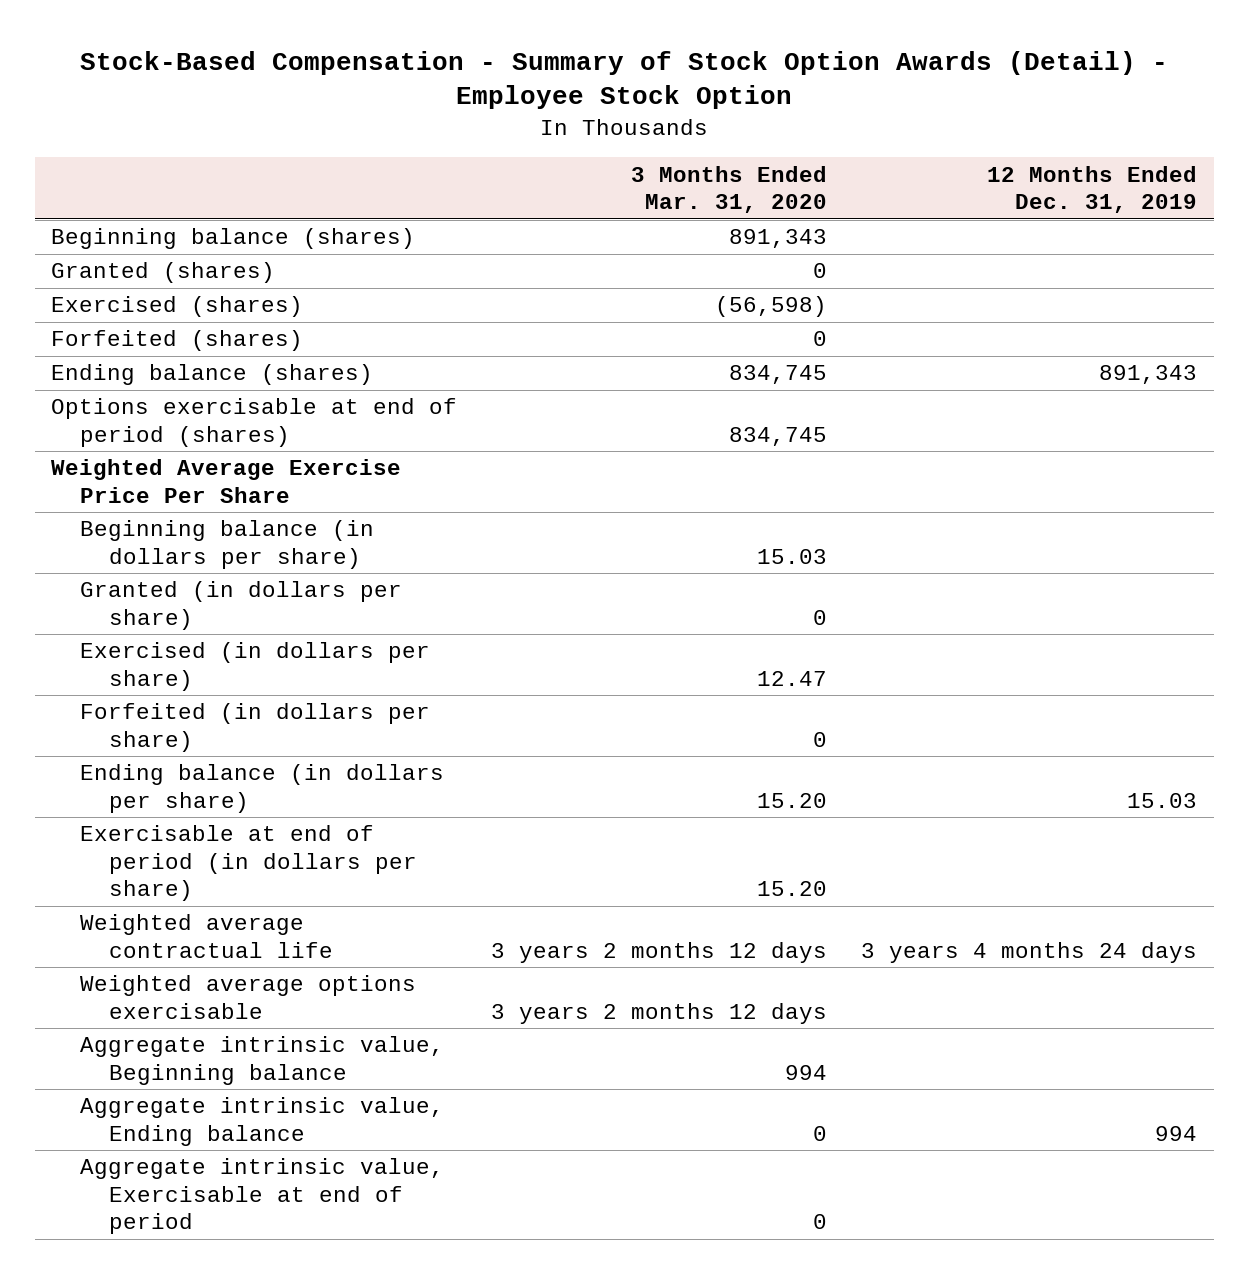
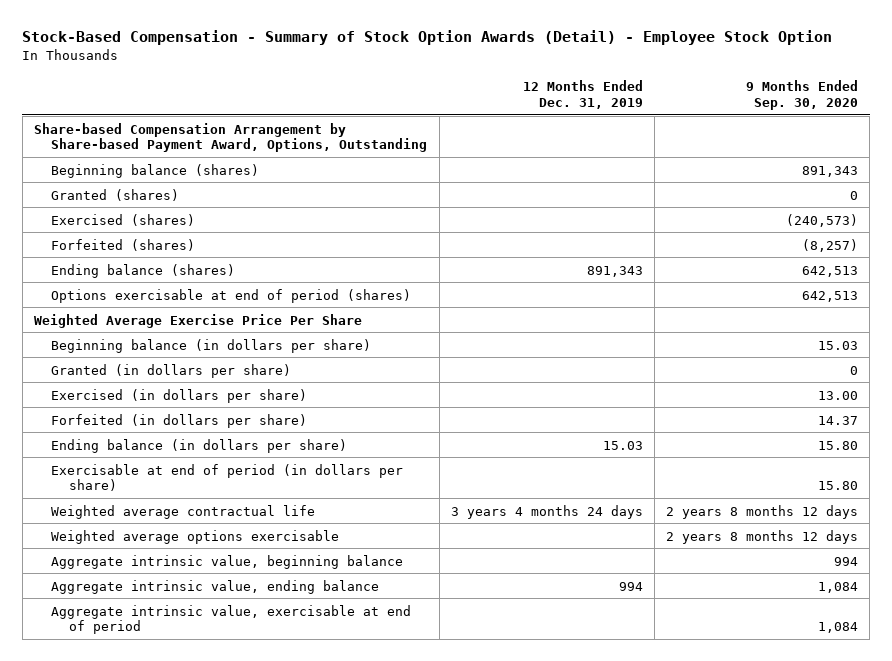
[631,165,828,214] 3 Months Ended Mar. 31, 2020 -> none
none -> [746,79,859,110] 9 Months Ended Sep. 30, 2020
none -> [33,122,428,153] Share-based Compensation Arrangement by Share-based Payment Award, Options, Outstanding
[80,1036,445,1085] Aggregate intrinsic value, Beginning balance -> [51,554,404,569] Aggregate intrinsic value, beginning balance
[80,1097,445,1146] Aggregate intrinsic value, Ending balance -> [51,579,380,594] Aggregate intrinsic value, ending balance
[80,1158,445,1235] Aggregate intrinsic value, Exercisable at end of period -> [51,604,412,635] Aggregate intrinsic value, exercisable at end of period

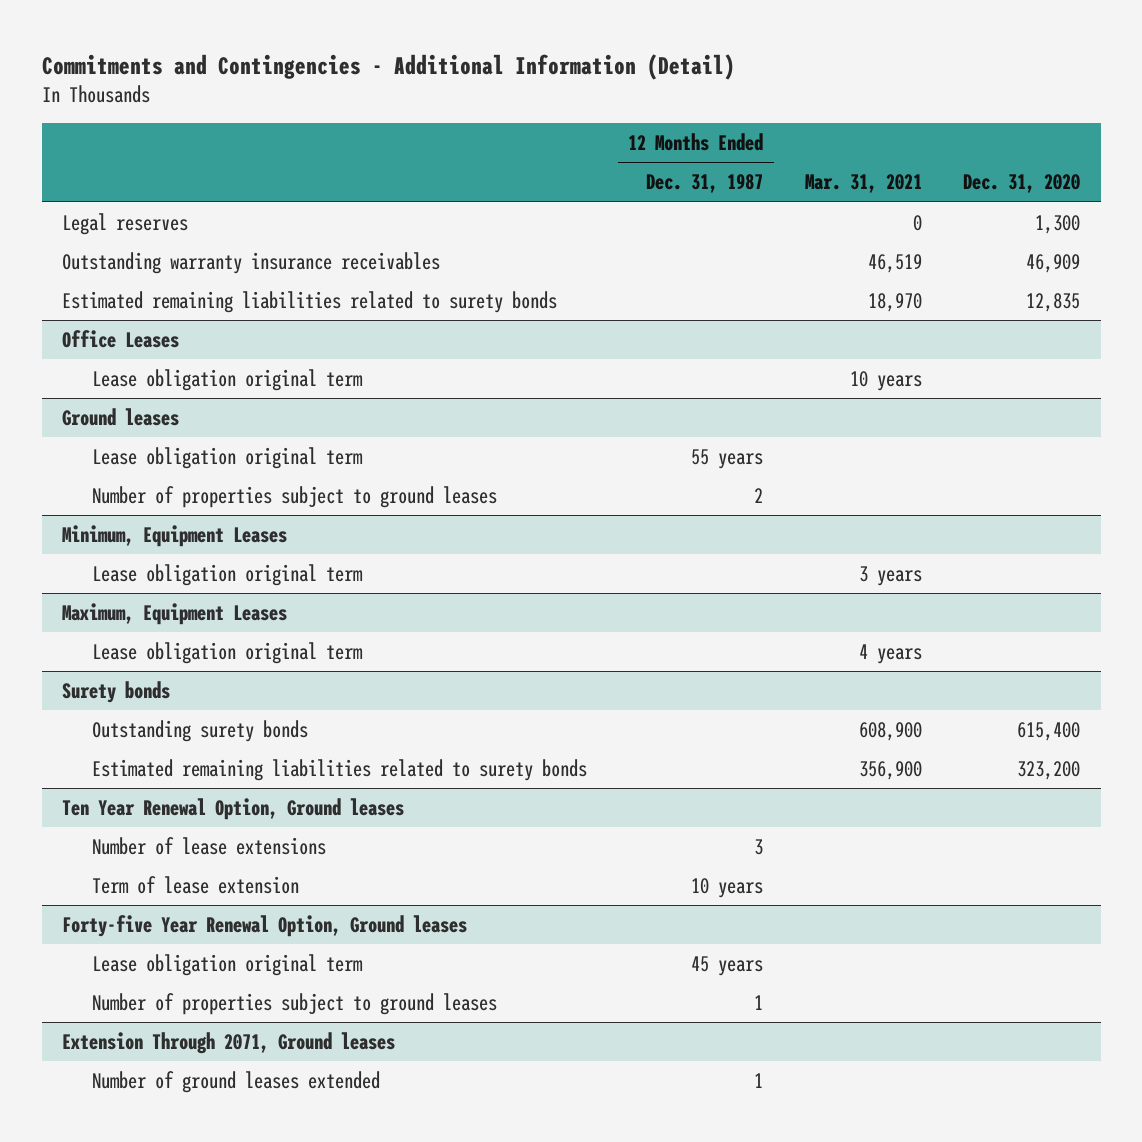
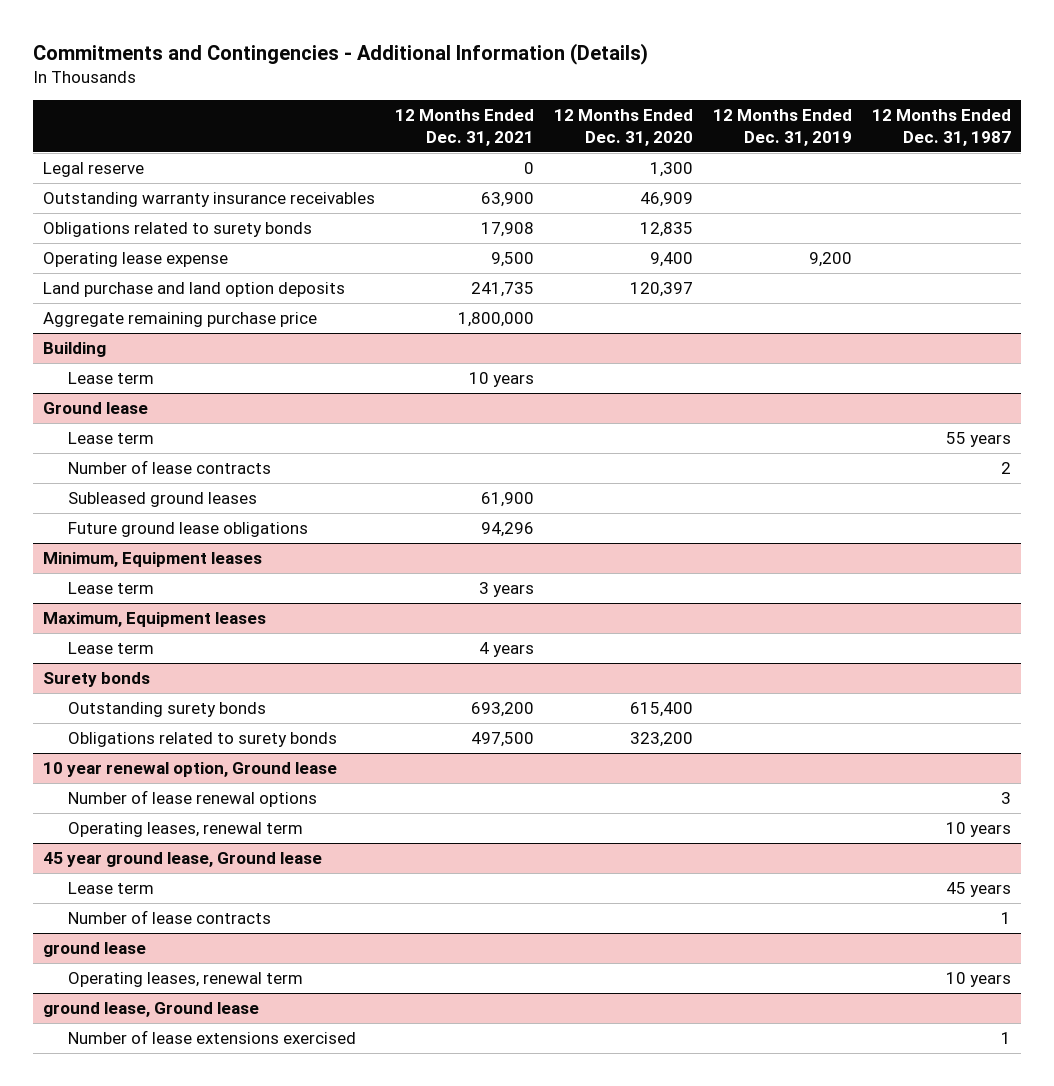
[41,53,735,80] Commitments and Contingencies - Additional Information (Detail) -> [33,42,649,65] Commitments and Contingencies - Additional Information (Details)
[804,174,922,194] Mar. 31, 2021 -> none
[963,174,1081,194] Dec. 31, 2020 -> none
none -> [395,109,535,146] 12 Months Ended Dec. 31, 2021
none -> [554,109,694,146] 12 Months Ended Dec. 31, 2020
none -> [713,109,853,146] 12 Months Ended Dec. 31, 2019
[62,213,189,236] Legal reserves -> [43,162,145,178] Legal reserve
[62,291,558,314] Estimated remaining liabilities related to surety bonds -> [43,222,313,238] Obligations related to surety bonds
none -> [43,252,229,268] Operating lease expense
none -> [43,282,346,298] Land purchase and land option deposits
none -> [43,312,318,328] Aggregate remaining purchase price
[62,330,180,349] Office Leases -> [43,342,107,358] Building
[91,369,363,392] Lease obligation original term -> [68,372,155,385] Lease term
[62,408,180,427] Ground leases -> [43,402,149,415] Ground lease
[91,447,363,470] Lease obligation original term -> [68,432,155,445] Lease term
[91,486,497,509] Number of properties subject to ground leases -> [68,460,272,475] Number of lease contracts
none -> [68,492,258,508] Subleased ground leases
none -> [68,522,309,538] Future ground lease obligations
[62,525,288,548] Minimum, Equipment Leases -> [43,552,263,568] Minimum, Equipment leases
[91,564,363,587] Lease obligation original term -> [68,582,155,595] Lease term
[62,603,288,626] Maximum, Equipment Leases -> [43,612,267,628] Maximum, Equipment leases
[91,642,363,665] Lease obligation original term -> [68,642,155,655] Lease term
[62,915,468,938] Forty-five Year Renewal Option, Ground leases -> none
[91,954,363,977] Lease obligation original term -> none
[91,993,497,1016] Number of properties subject to ground leases -> none
[62,1032,396,1055] Extension Through 2071, Ground leases -> none
[91,1071,380,1094] Number of ground leases extended -> none
[91,759,587,782] Estimated remaining liabilities related to surety bonds -> [68,732,338,748] Obligations related to surety bonds
[62,798,405,821] Ten Year Renewal Option, Ground leases -> [43,762,338,778] 10 year renewal option, Ground lease
[91,837,326,856] Number of lease extensions -> [68,790,318,808] Number of lease renewal options
[91,876,299,895] Term of lease extension -> [68,822,304,838] Operating leases, renewal term
none -> [43,852,323,868] 45 year ground lease, Ground lease
none -> [68,882,155,895] Lease term
none -> [68,910,272,925] Number of lease contracts
none -> [43,942,147,958] ground lease
none -> [68,972,304,988] Operating leases, renewal term
none -> [43,1002,260,1018] ground lease, Ground lease
none -> [68,1030,357,1045] Number of lease extensions exercised

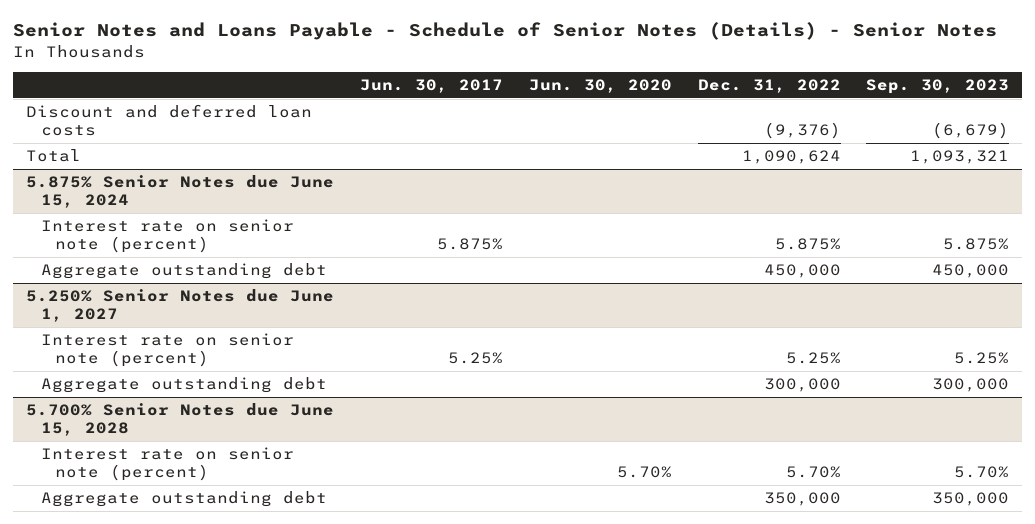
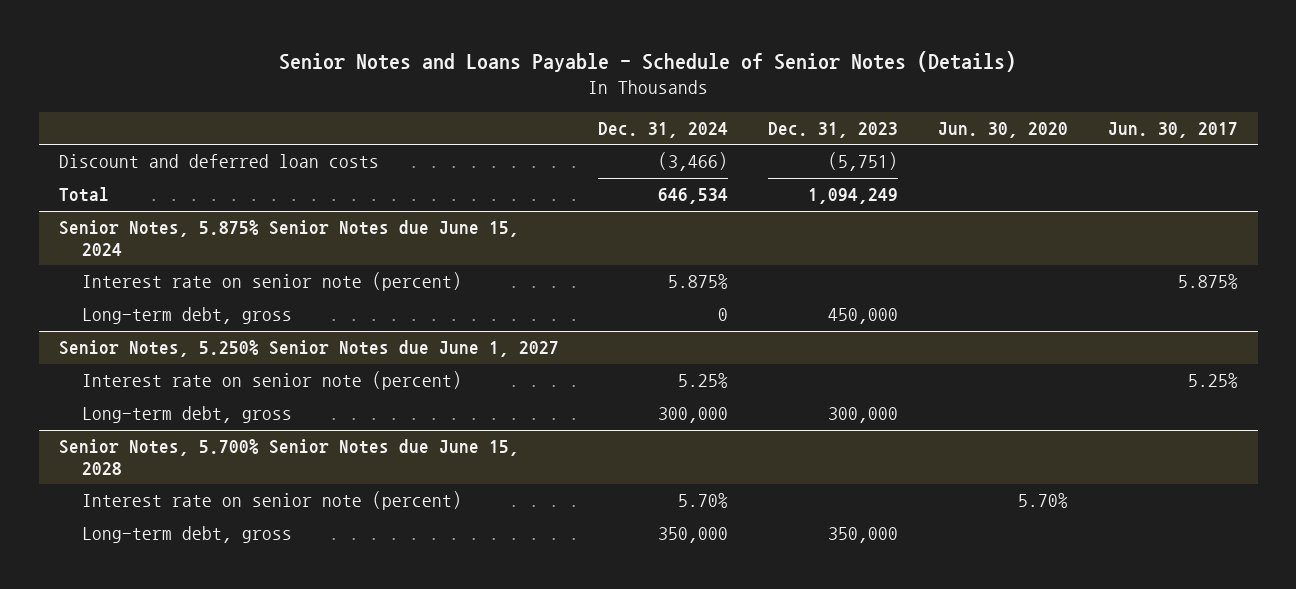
[13,22,998,41] Senior Notes and Loans Payable - Schedule of Senior Notes (Details) - Senior Notes -> [279,50,1017,72] Senior Notes and Loans Payable - Schedule of Senior Notes (Details)
[697,78,841,93] Dec. 31, 2022 -> none
[866,78,1010,94] Sep. 30, 2023 -> none
none -> [598,121,729,138] Dec. 31, 2024
none -> [768,121,899,138] Dec. 31, 2023
[25,175,334,209] 5.875% Senior Notes due June 15, 2024 -> [58,220,519,257] Senior Notes, 5.875% Senior Notes due June 15, 2024
[40,263,327,280] Aggregate outstanding debt -> [82,307,293,325] Long-term debt, gross
[25,289,334,323] 5.250% Senior Notes due June 1, 2027 -> [58,340,559,358] Senior Notes, 5.250% Senior Notes due June 1, 2027
[40,377,327,394] Aggregate outstanding debt -> [82,406,293,424] Long-term debt, gross
[25,403,334,437] 5.700% Senior Notes due June 15, 2028 -> [58,439,519,476] Senior Notes, 5.700% Senior Notes due June 15, 2028
[40,491,327,508] Aggregate outstanding debt -> [82,526,293,544] Long-term debt, gross

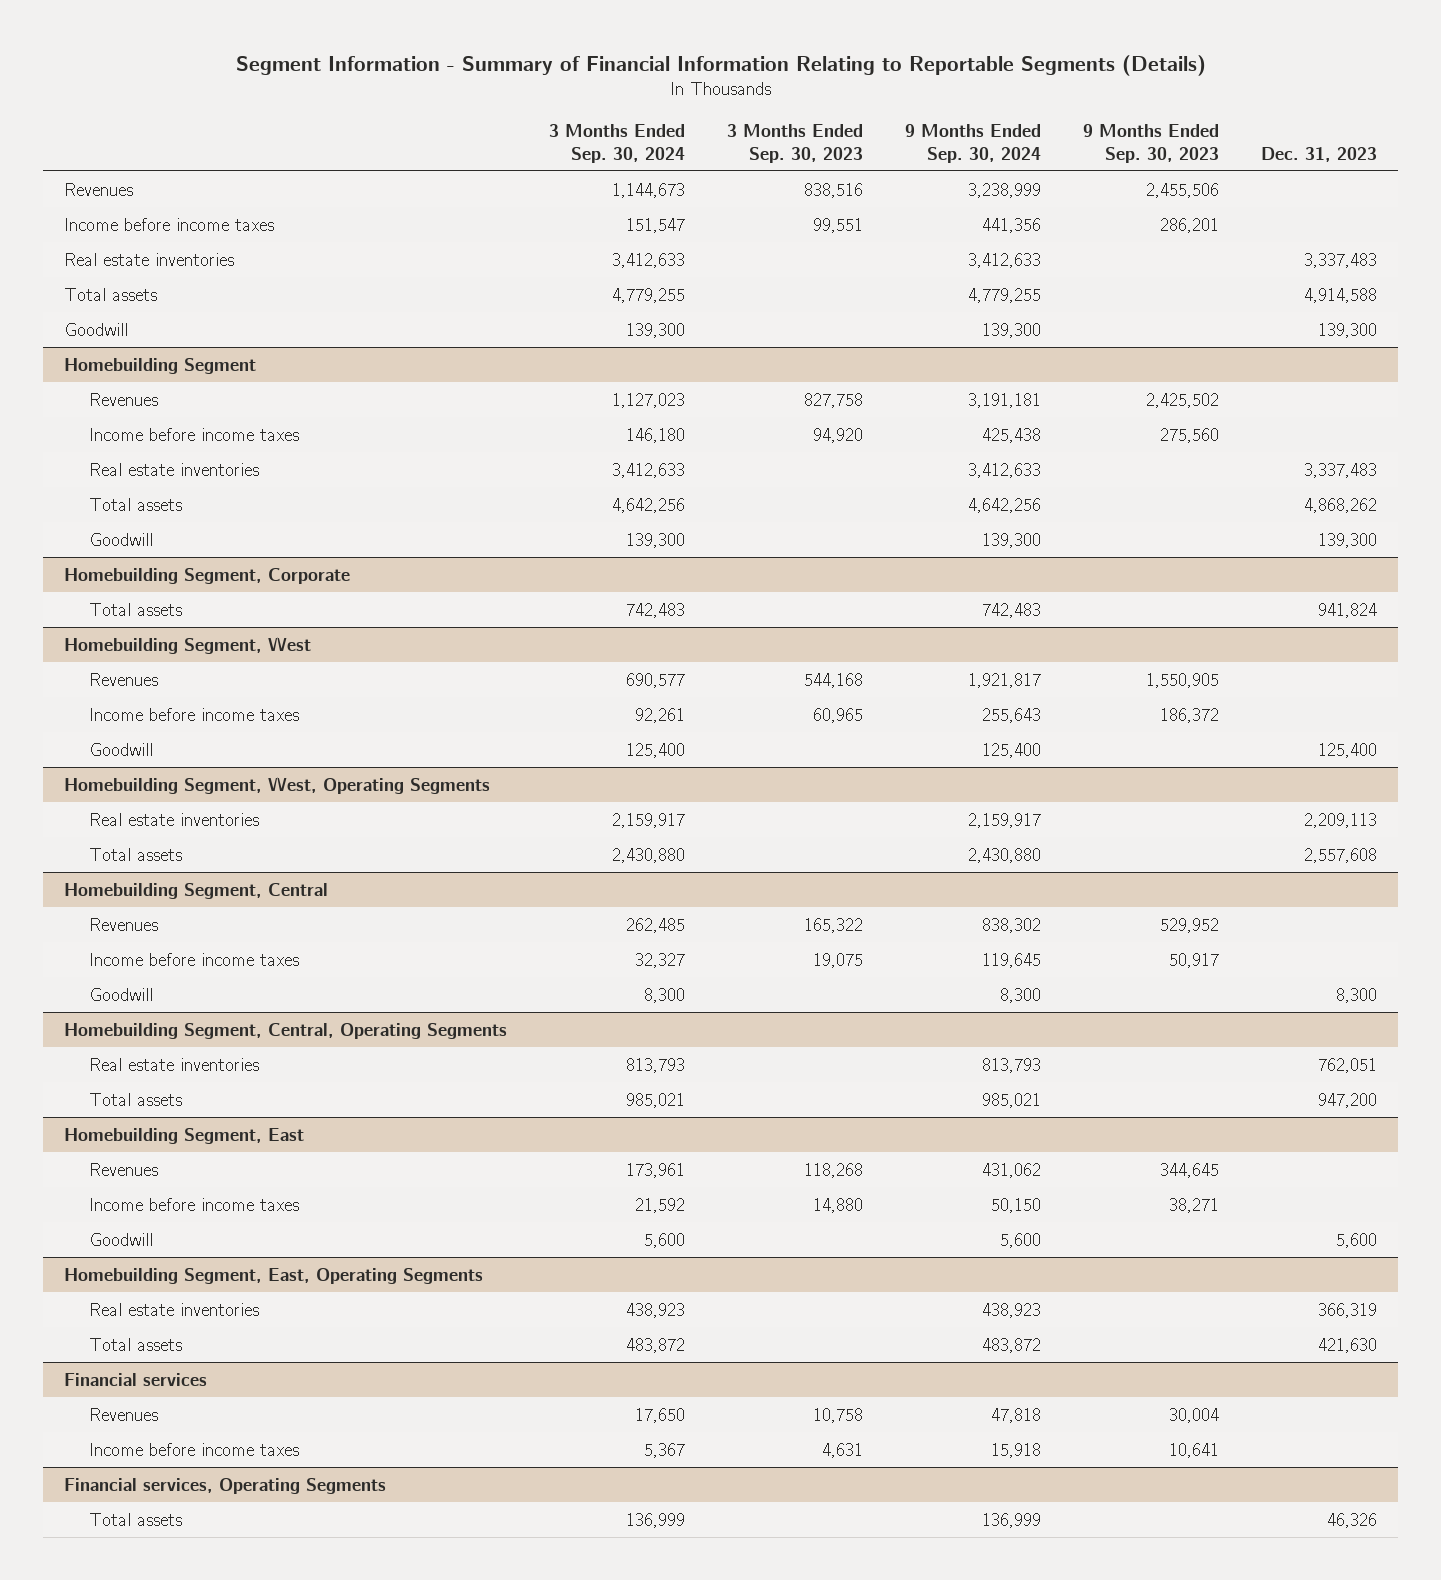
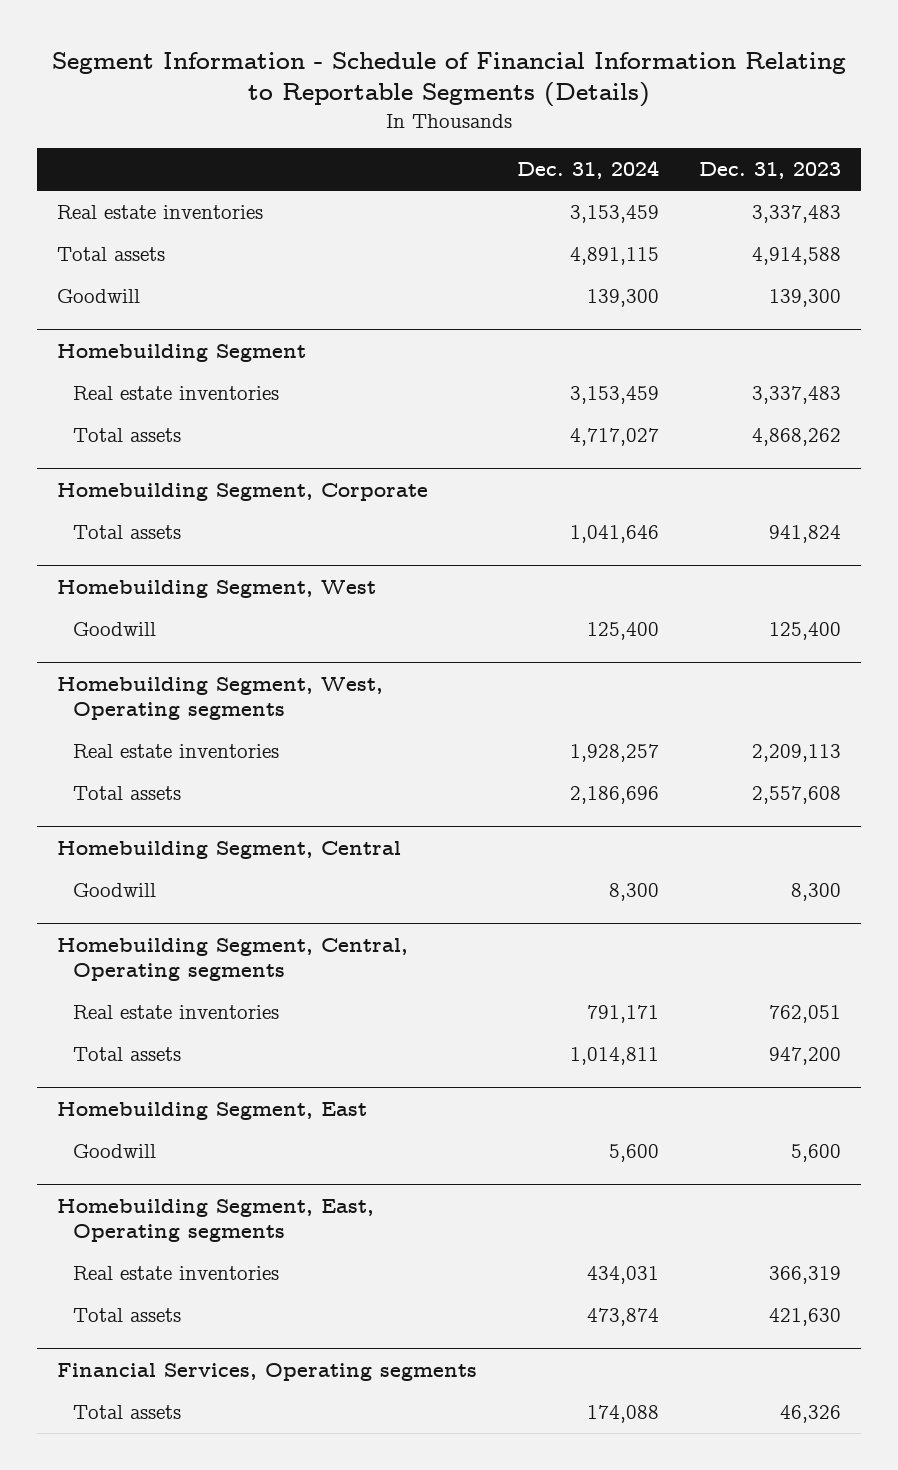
[235,54,1206,76] Segment Information - Summary of Financial Information Relating to Reportable Segments (Details) -> [51,51,846,108] Segment Information - Schedule of Financial Information Relating to Reportable Segments (Details)
[548,124,685,163] 3 Months Ended Sep. 30, 2024 -> none
[726,124,863,163] 3 Months Ended Sep. 30, 2023 -> none
[905,124,1042,163] 9 Months Ended Sep. 30, 2024 -> none
[1083,124,1220,163] 9 Months Ended Sep. 30, 2023 -> none
none -> [516,160,659,180] Dec. 31, 2024
[63,182,133,196] Revenues -> none
[63,217,274,231] Income before income taxes -> none
[88,392,158,406] Revenues -> none
[88,427,299,441] Income before income taxes -> none
[88,532,153,546] Goodwill -> none
[88,672,158,686] Revenues -> none
[88,707,299,721] Income before income taxes -> none
[63,775,490,794] Homebuilding Segment, West, Operating Segments -> [56,676,383,721] Homebuilding Segment, West, Operating segments
[88,917,158,931] Revenues -> none
[88,952,299,966] Income before income taxes -> none
[63,1022,507,1039] Homebuilding Segment, Central, Operating Segments -> [56,937,408,982] Homebuilding Segment, Central, Operating segments
[88,1162,158,1176] Revenues -> none
[88,1197,299,1211] Income before income taxes -> none
[63,1267,483,1284] Homebuilding Segment, East, Operating Segments -> [56,1198,374,1243] Homebuilding Segment, East, Operating segments
[63,1372,207,1386] Financial services -> none
[88,1407,158,1421] Revenues -> none
[88,1442,299,1456] Income before income taxes -> none
[63,1477,386,1494] Financial services, Operating Segments -> [56,1362,477,1381] Financial Services, Operating segments

